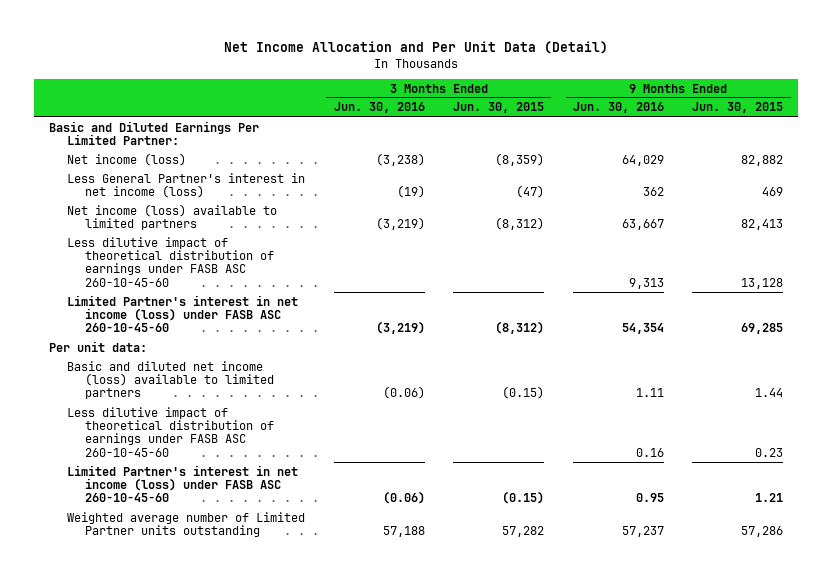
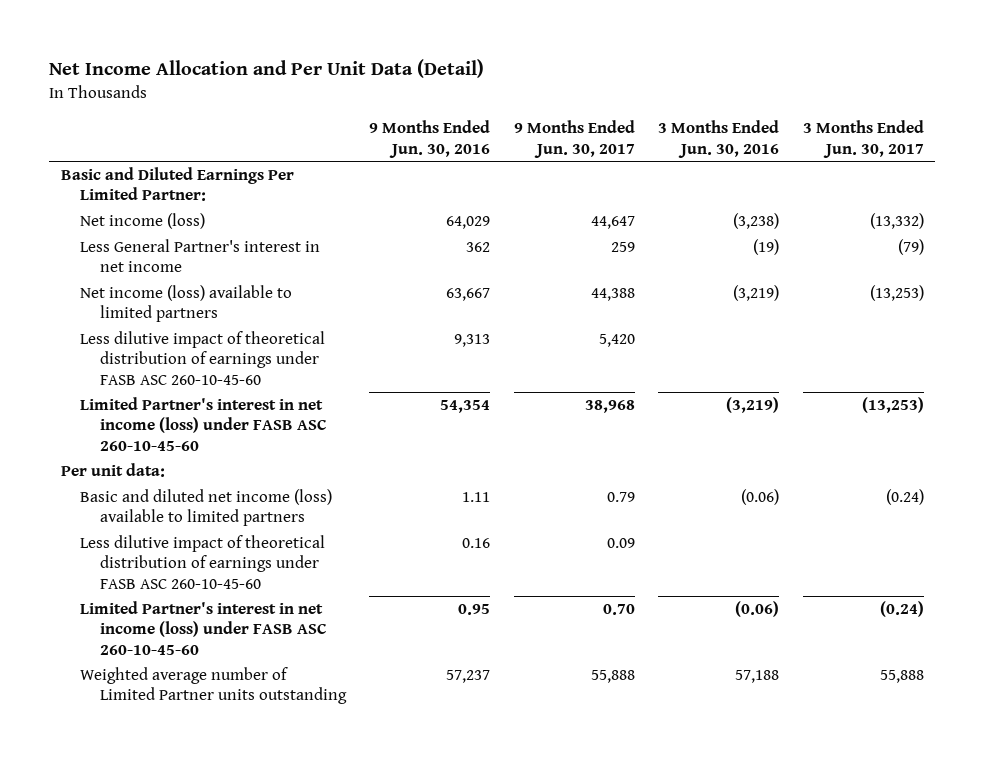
[453,102,545,114] Jun. 30, 2015 -> none
[692,102,784,114] Jun. 30, 2015 -> none
none -> [513,120,635,158] 9 Months Ended Jun. 30, 2017
none -> [802,120,924,158] 3 Months Ended Jun. 30, 2017
[67,172,306,198] Less General Partner's interest in net income (loss) -> [80,239,321,273] Less General Partner's interest in net income

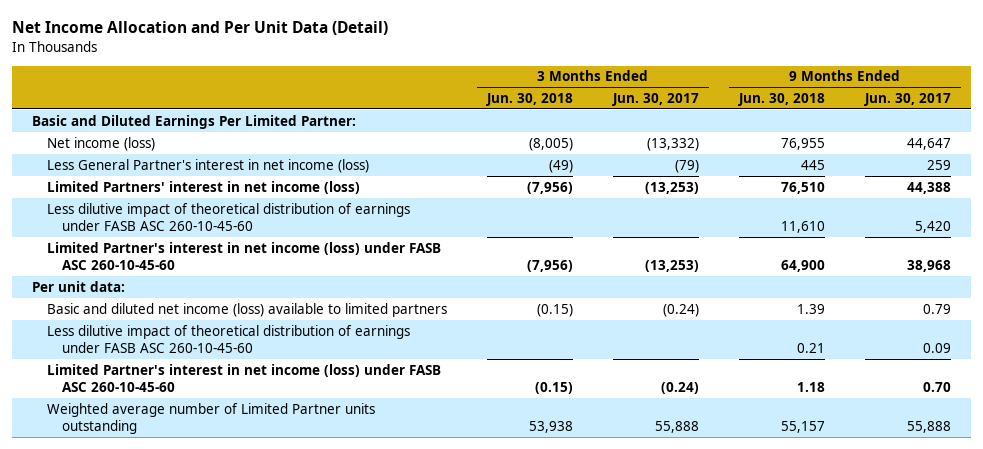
[369,120,491,158] 9 Months Ended Jun. 30, 2016 -> none
[658,120,780,158] 3 Months Ended Jun. 30, 2016 -> none
none -> [485,92,573,106] Jun. 30, 2018
none -> [737,92,825,106] Jun. 30, 2018
[80,239,321,273] Less General Partner's interest in net income -> [46,158,369,173] Less General Partner's interest in net income (loss)
[80,285,293,323] Net income (loss) available to limited partners -> [46,180,360,194] Limited Partners' interest in net income (loss)

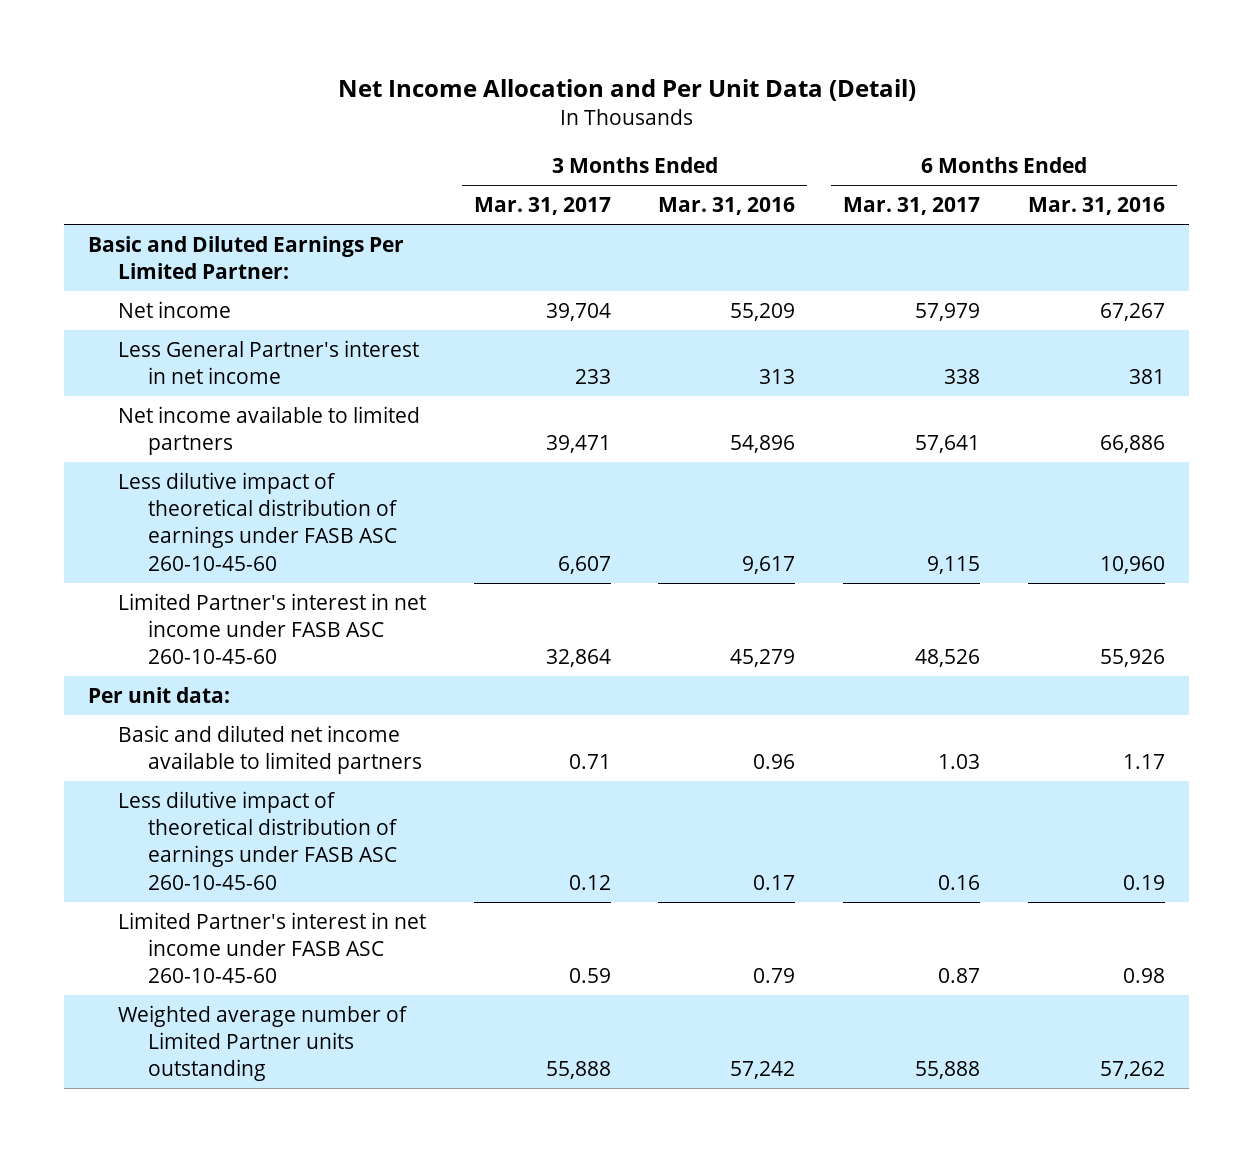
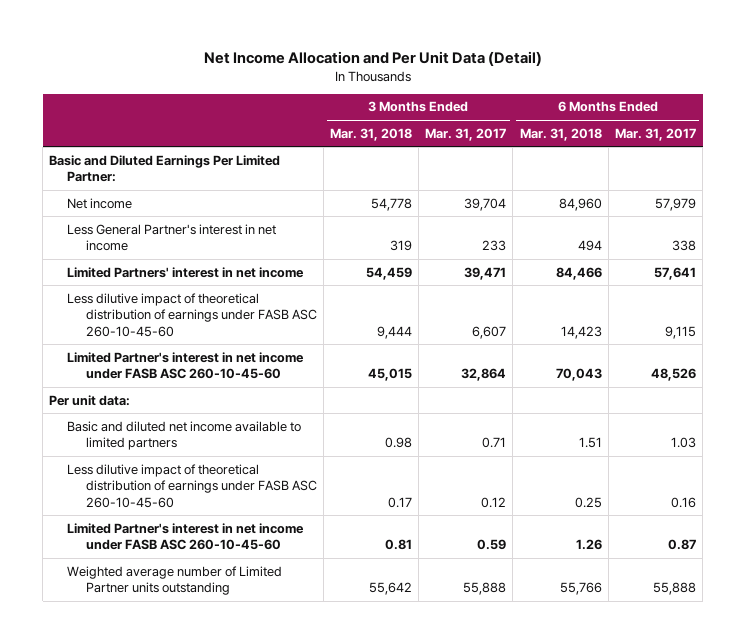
[658,197,796,216] Mar. 31, 2016 -> none
[1027,197,1165,216] Mar. 31, 2016 -> none
none -> [329,127,412,141] Mar. 31, 2018
none -> [519,127,602,141] Mar. 31, 2018
[117,405,420,456] Net income available to limited partners -> [67,266,305,278] Limited Partners' interest in net income

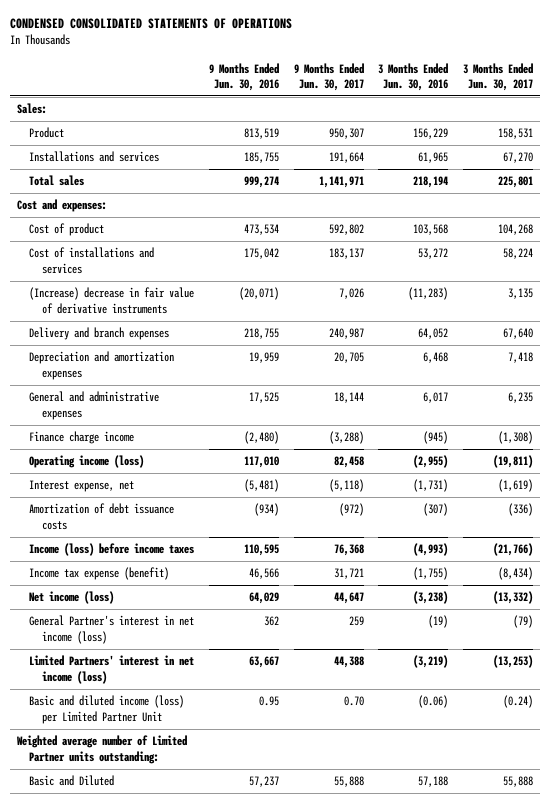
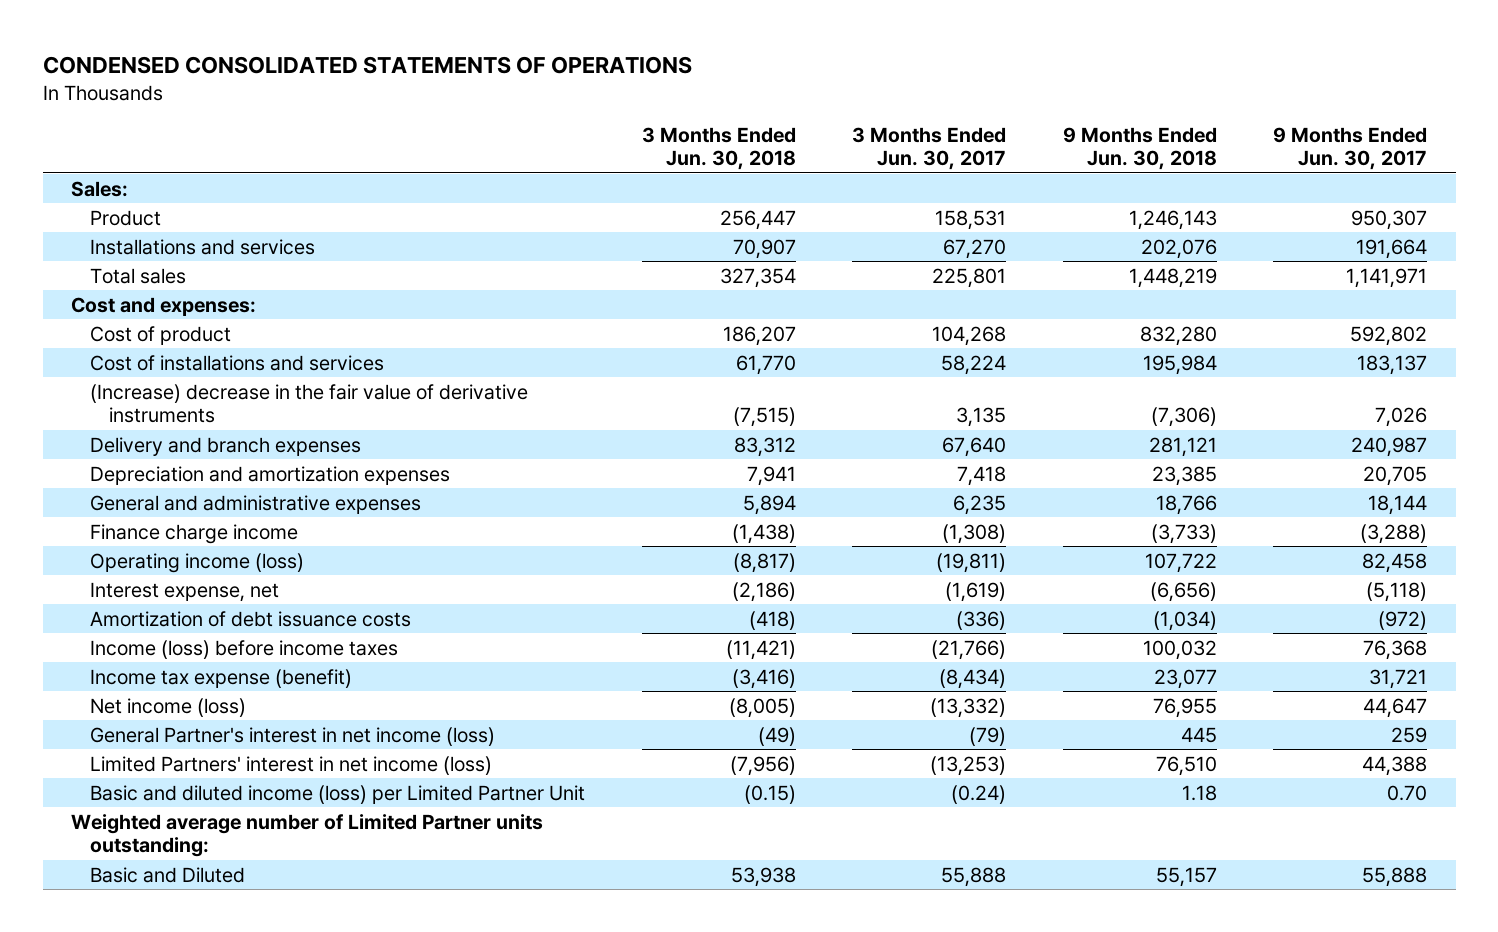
[209,62,280,91] 9 Months Ended Jun. 30, 2016 -> none
[378,62,449,91] 3 Months Ended Jun. 30, 2016 -> none
none -> [641,126,796,171] 3 Months Ended Jun. 30, 2018
none -> [1062,126,1217,171] 9 Months Ended Jun. 30, 2018
[29,287,195,314] (Increase) decrease in fair value of derivative instruments -> [90,383,529,424] (Increase) decrease in the fair value of derivative instruments

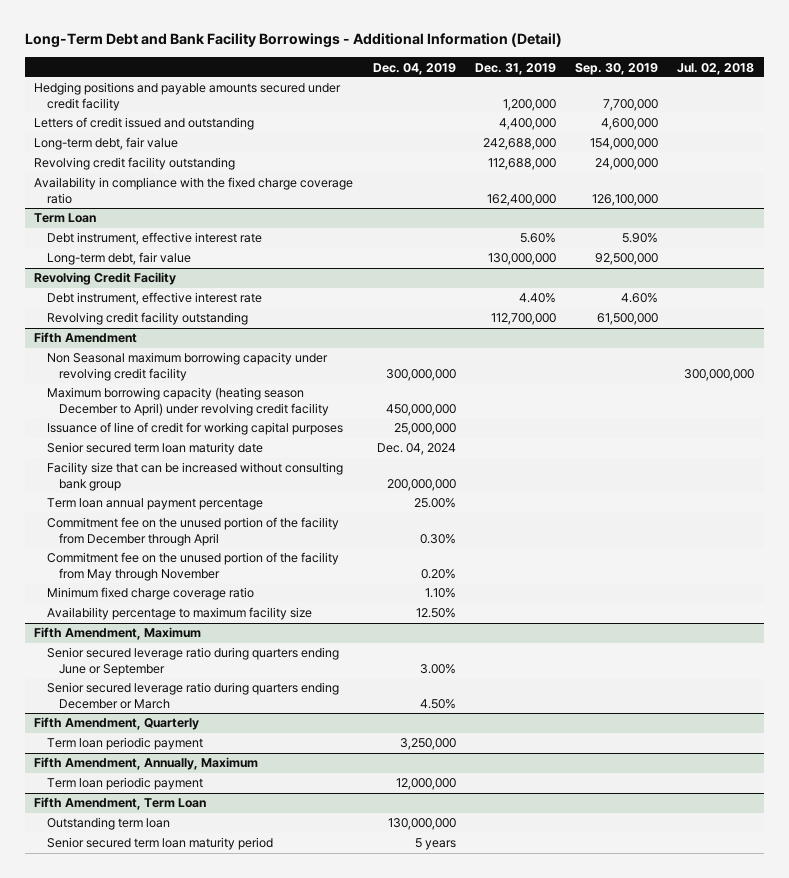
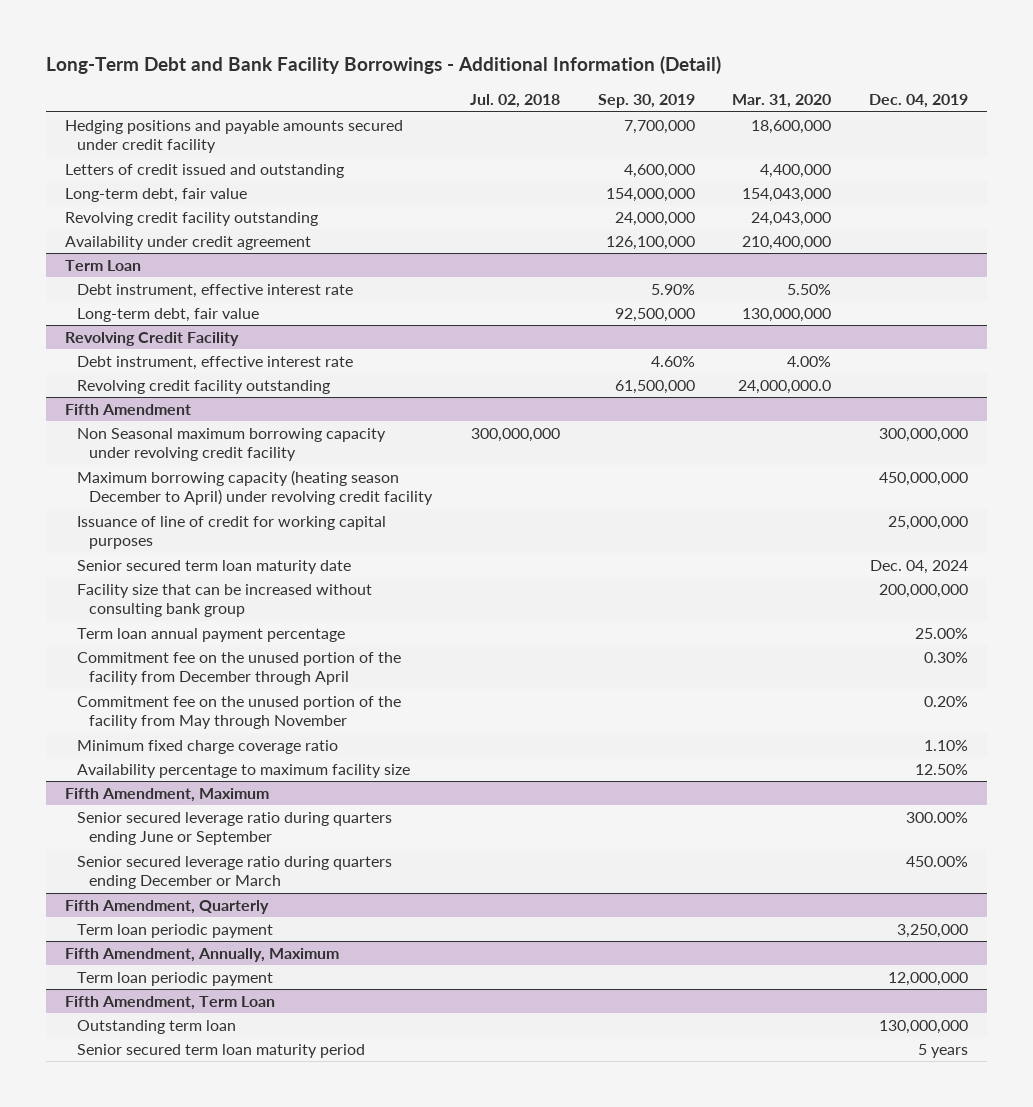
[474,62,556,75] Dec. 31, 2019 -> none
none -> [732,94,832,109] Mar. 31, 2020
[34,177,354,205] Availability in compliance with the fixed charge coverage ratio -> [64,235,311,250] Availability under credit agreement
[419,664,456,675] 3.00% -> [906,811,969,823] 300.00%
[419,699,456,710] 4.50% -> [906,855,969,867] 450.00%

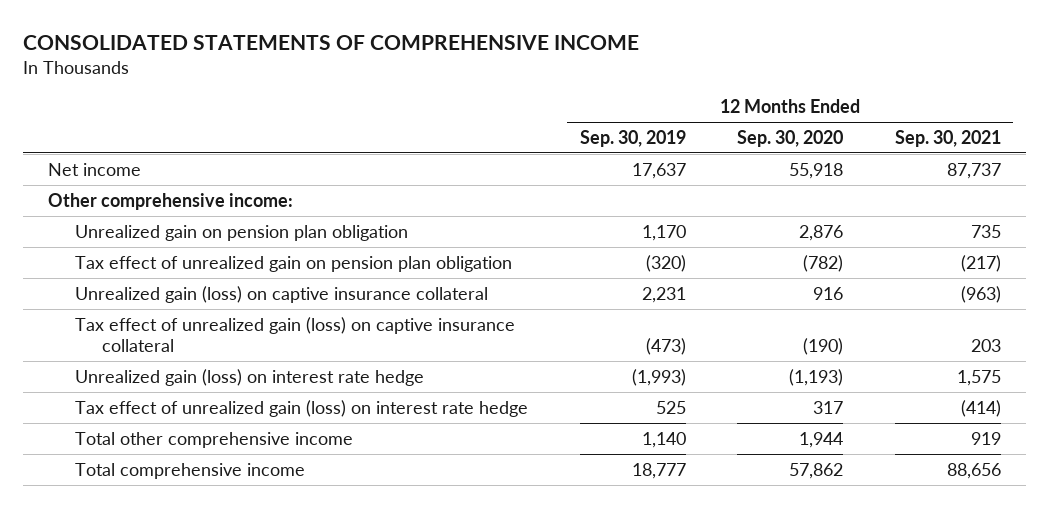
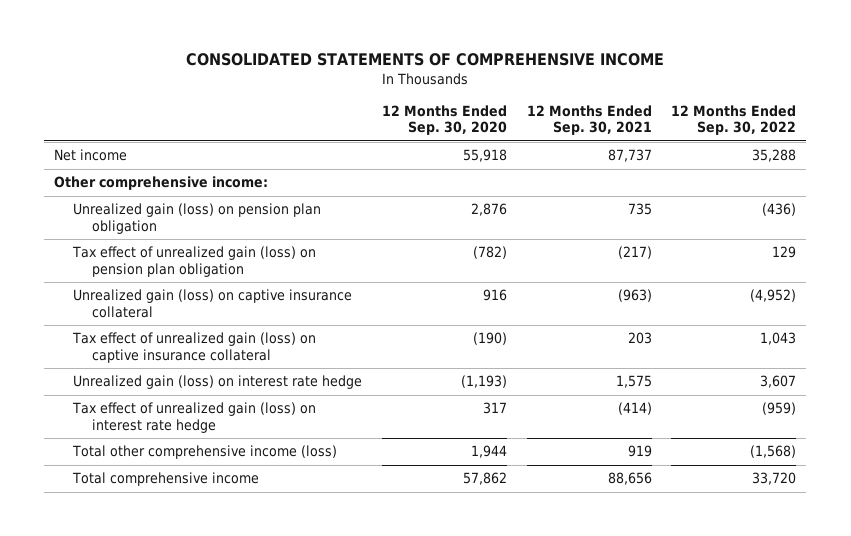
[579,129,686,147] Sep. 30, 2019 -> none
none -> [671,104,797,136] 12 Months Ended Sep. 30, 2022
[75,224,409,241] Unrealized gain on pension plan obligation -> [73,203,322,234] Unrealized gain (loss) on pension plan obligation
[75,255,513,272] Tax effect of unrealized gain on pension plan obligation -> [72,246,317,277] Tax effect of unrealized gain (loss) on pension plan obligation
[75,431,354,448] Total other comprehensive income -> [72,445,338,460] Total other comprehensive income (loss)

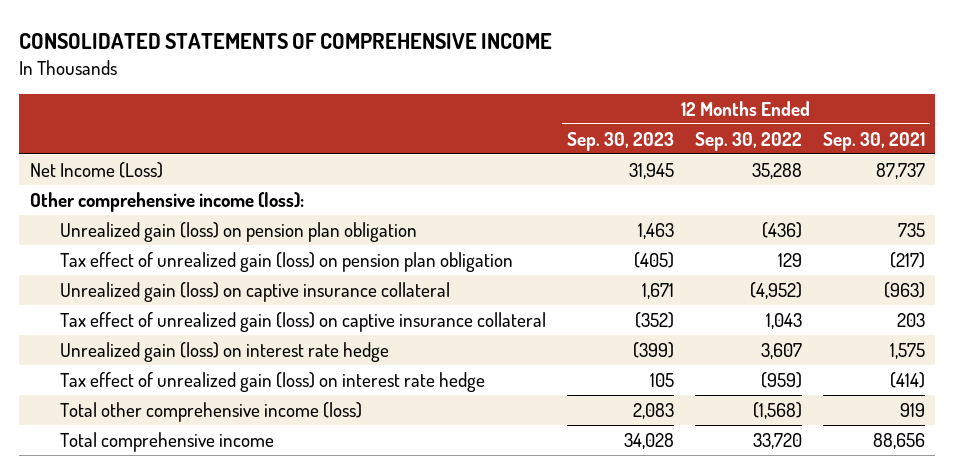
[381,104,507,136] 12 Months Ended Sep. 30, 2020 -> none
none -> [566,131,674,151] Sep. 30, 2023
[54,149,128,162] Net income -> [29,161,163,178] Net Income (Loss)
[54,176,269,191] Other comprehensive income: -> [29,191,304,212] Other comprehensive income (loss):

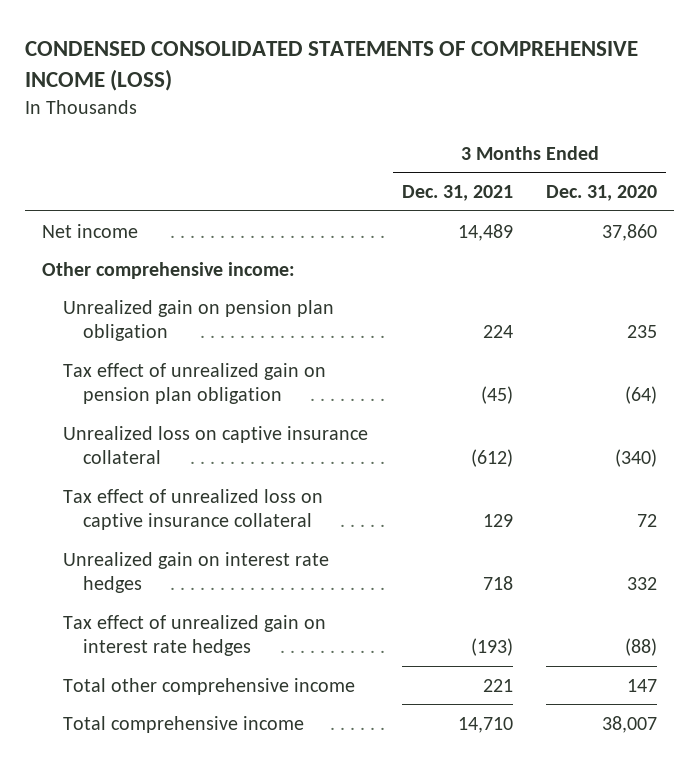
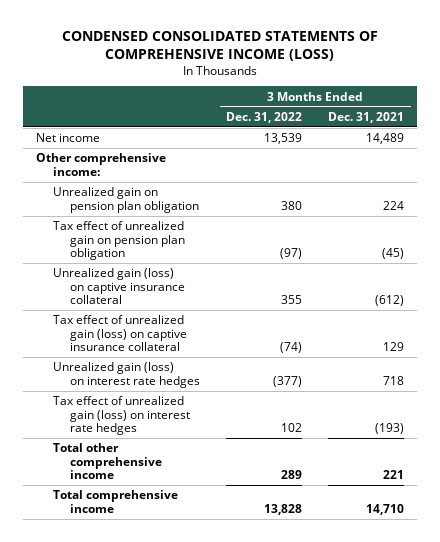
[546,185,658,202] Dec. 31, 2020 -> none
none -> [226,111,303,123] Dec. 31, 2022
[62,425,368,465] Unrealized loss on captive insurance collateral -> [53,268,186,305] Unrealized gain (loss) on captive insurance collateral
[62,488,323,531] Tax effect of unrealized loss on captive insurance collateral -> [53,315,188,352] Tax effect of unrealized gain (loss) on captive insurance collateral
[62,551,329,594] Unrealized gain on interest rate hedges -> [53,362,201,388] Unrealized gain (loss) on interest rate hedges
[62,614,326,657] Tax effect of unrealized gain on interest rate hedges -> [53,396,191,436] Tax effect of unrealized gain (loss) on interest rate hedges

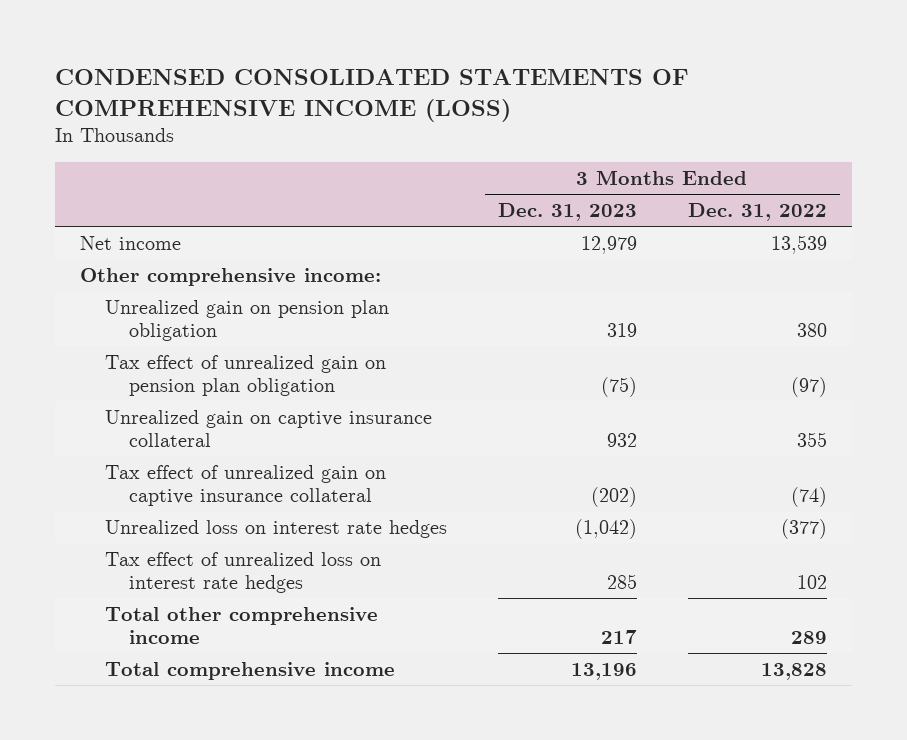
[328,111,405,123] Dec. 31, 2021 -> none
none -> [497,202,637,221] Dec. 31, 2023
[53,268,186,305] Unrealized gain (loss) on captive insurance collateral -> [104,409,432,447] Unrealized gain on captive insurance collateral
[53,315,188,352] Tax effect of unrealized gain (loss) on captive insurance collateral -> [104,464,386,506] Tax effect of unrealized gain on captive insurance collateral
[53,362,201,388] Unrealized gain (loss) on interest rate hedges -> [104,519,447,538] Unrealized loss on interest rate hedges
[53,396,191,436] Tax effect of unrealized gain (loss) on interest rate hedges -> [104,551,381,593] Tax effect of unrealized loss on interest rate hedges

